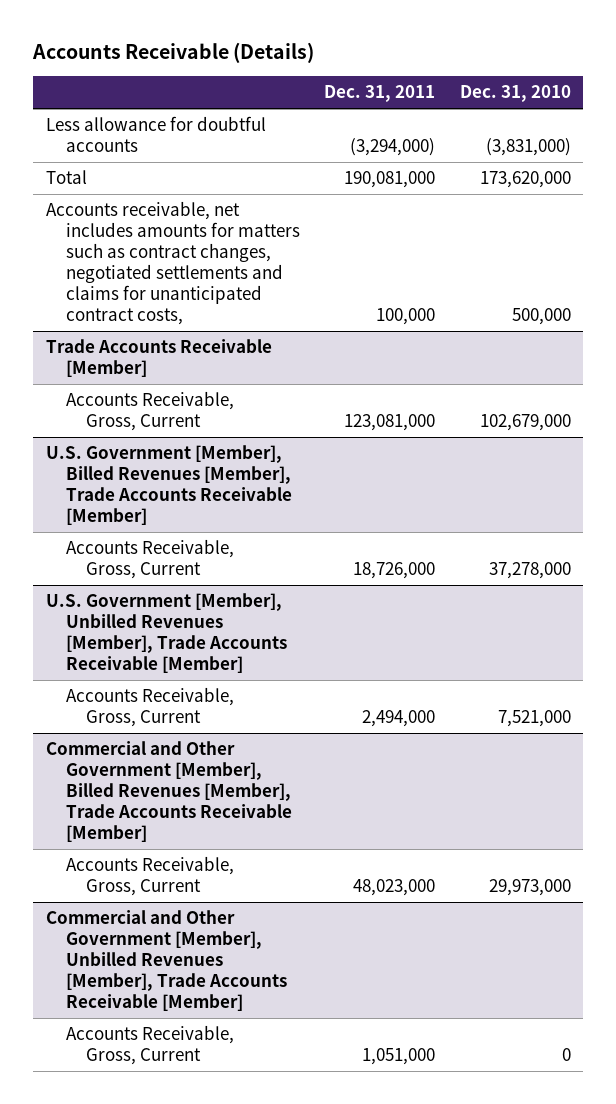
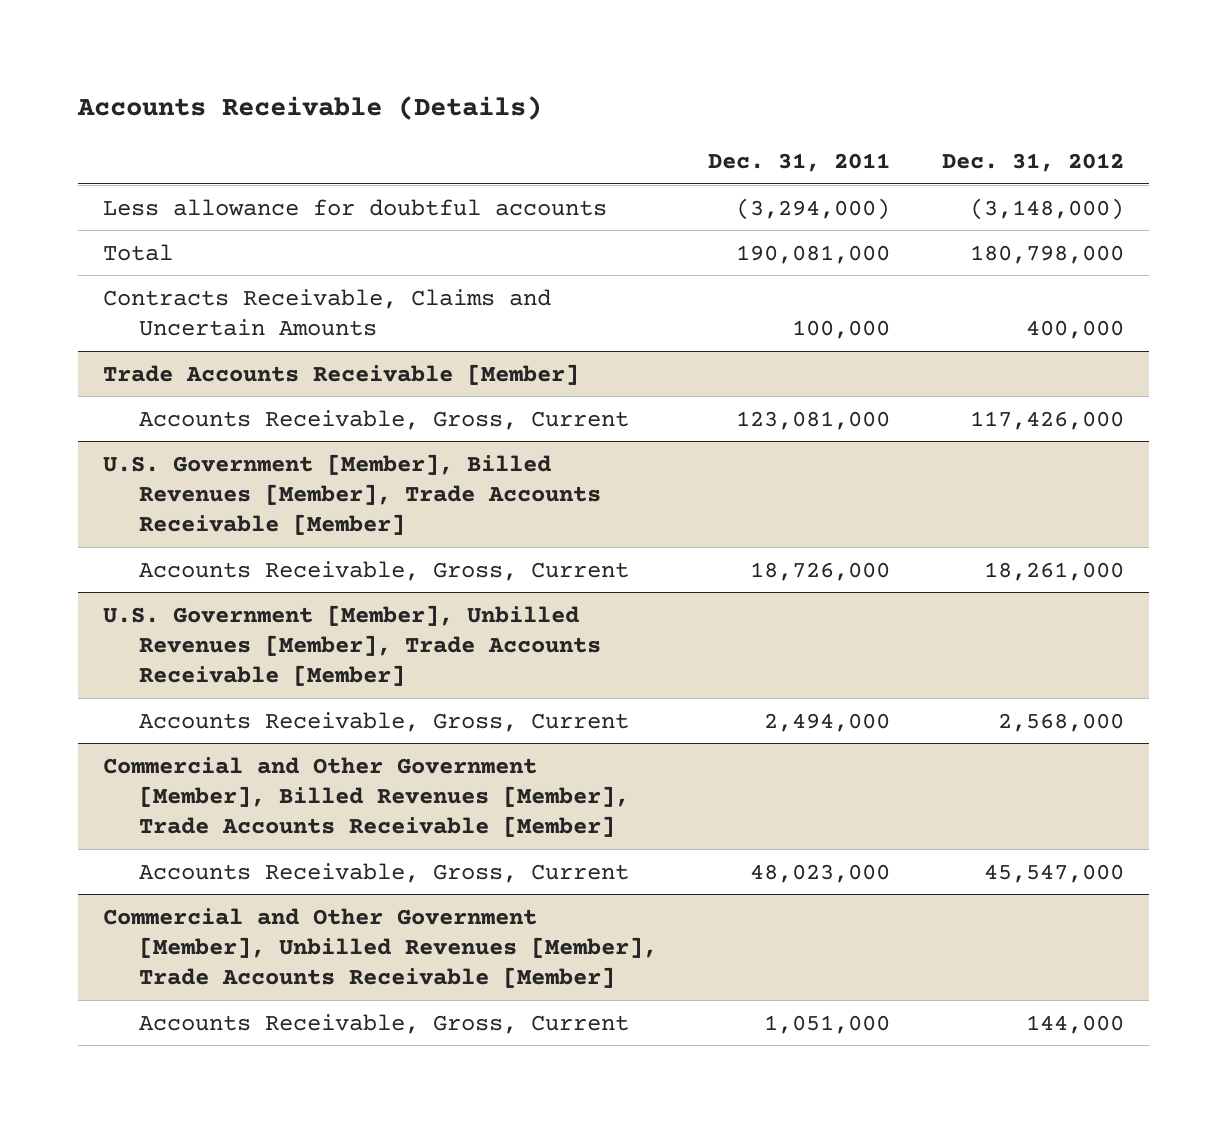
[459,85,571,103] Dec. 31, 2010 -> none
none -> [941,152,1124,172] Dec. 31, 2012
[45,201,300,325] Accounts receivable, net includes amounts for matters such as contract changes, negotiated settlements and claims for unanticipated contract costs, -> none
none -> [103,288,552,336] Contracts Receivable, Claims and Uncertain Amounts

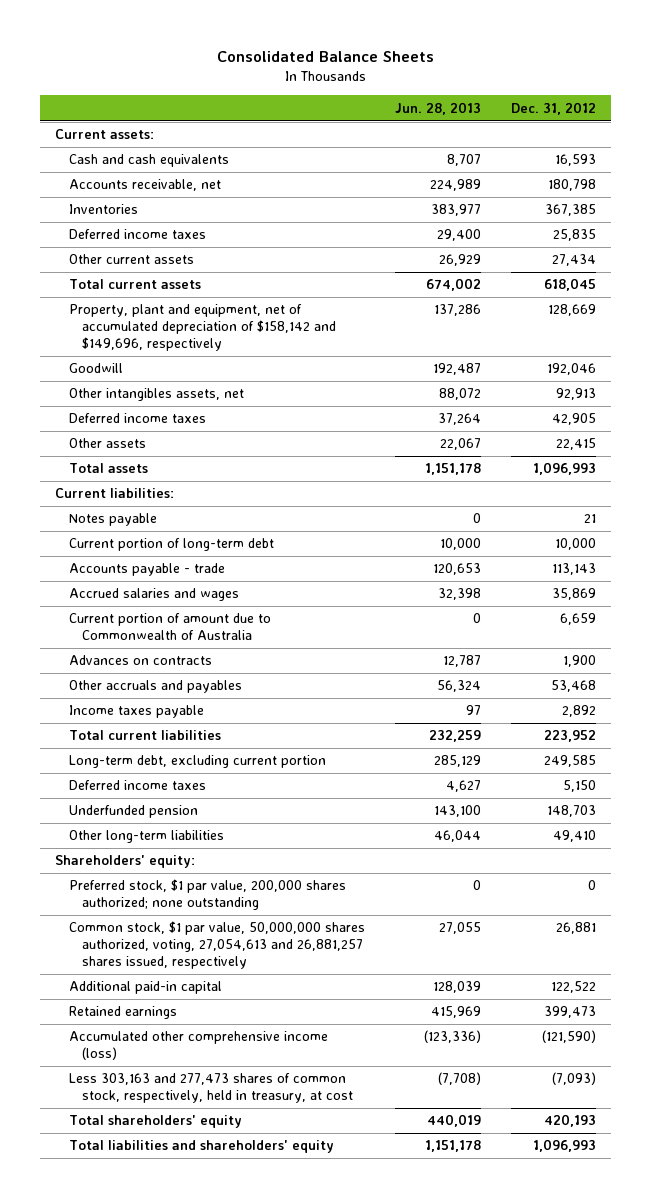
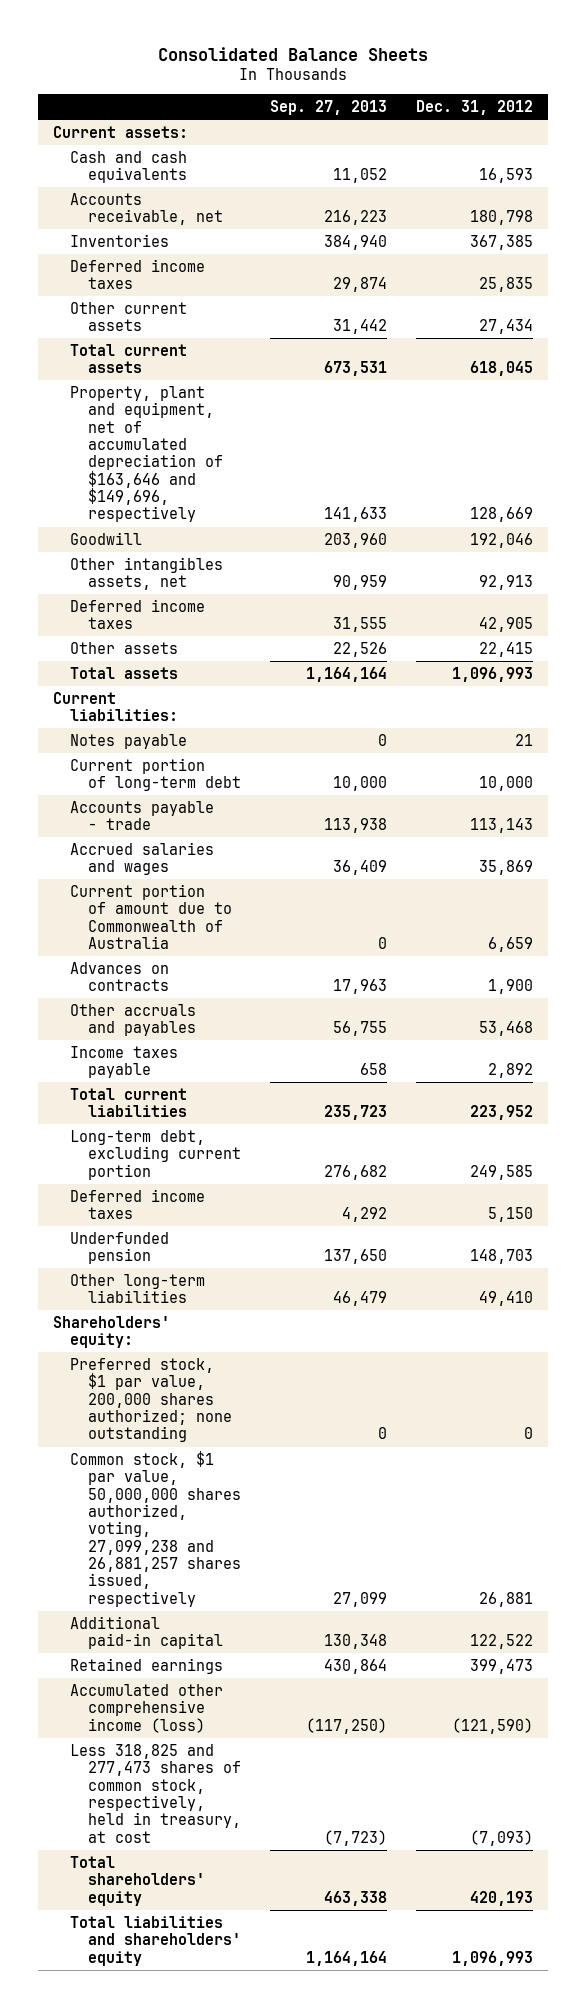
[394,101,481,115] Jun. 28, 2013 -> none
none -> [269,99,387,115] Sep. 27, 2013
[68,304,336,351] Property, plant and equipment, net of accumulated depreciation of $158,142 and $149,696, respectively -> [70,385,223,523] Property, plant and equipment, net of accumulated depreciation of $163,646 and $149,696, respectively
[68,921,365,969] Common stock, $1 par value, 50,000,000 shares authorized, voting, 27,054,613 and 26,881,257 shares issued, respectively -> [70,1450,241,1607] Common stock, $1 par value, 50,000,000 shares authorized, voting, 27,099,238 and 26,881,257 shares issued, respectively
[68,1073,353,1104] Less 303,163 and 277,473 shares of common stock, respectively, held in treasury, at cost -> [70,1743,241,1843] Less 318,825 and 277,473 shares of common stock, respectively, held in treasury, at cost

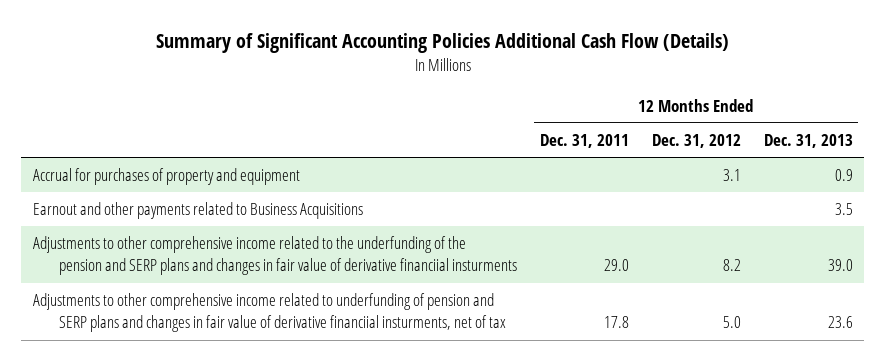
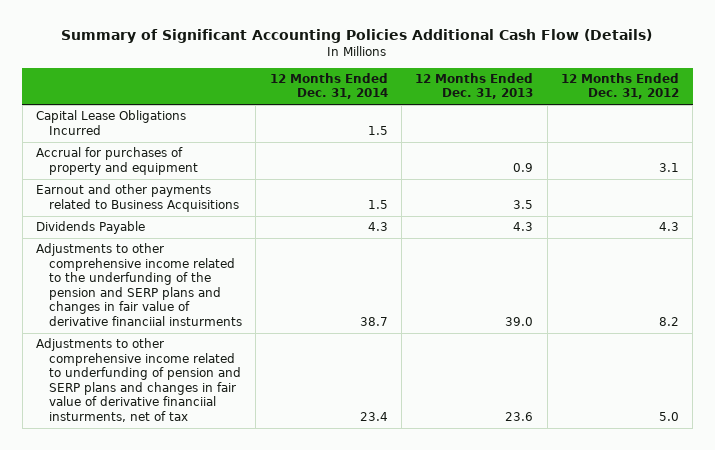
[539,134,629,149] Dec. 31, 2011 -> none
none -> [269,72,388,100] 12 Months Ended Dec. 31, 2014
none -> [35,110,186,135] Capital Lease Obligations Incurred
none -> [35,221,145,235] Dividends Payable

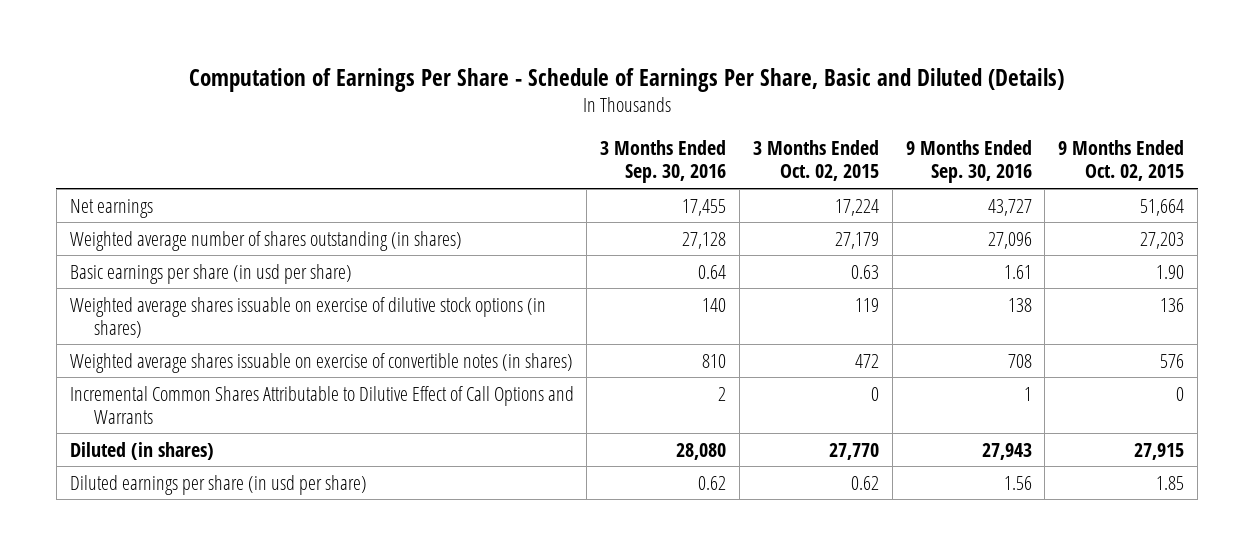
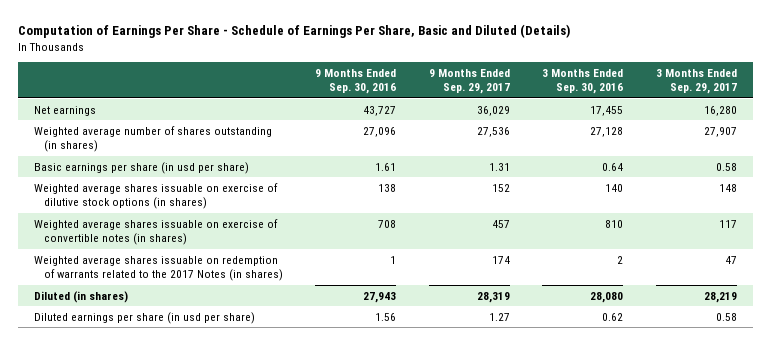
[752,140,879,182] 3 Months Ended Oct. 02, 2015 -> none
[1058,140,1185,182] 9 Months Ended Oct. 02, 2015 -> none
none -> [428,68,510,95] 9 Months Ended Sep. 29, 2017
none -> [655,68,737,95] 3 Months Ended Sep. 29, 2017
[69,385,574,424] Incremental Common Shares Attributable to Dilutive Effect of Call Options and Warrants -> [34,255,283,282] Weighted average shares issuable on redemption of warrants related to the 2017 Notes (in shares)

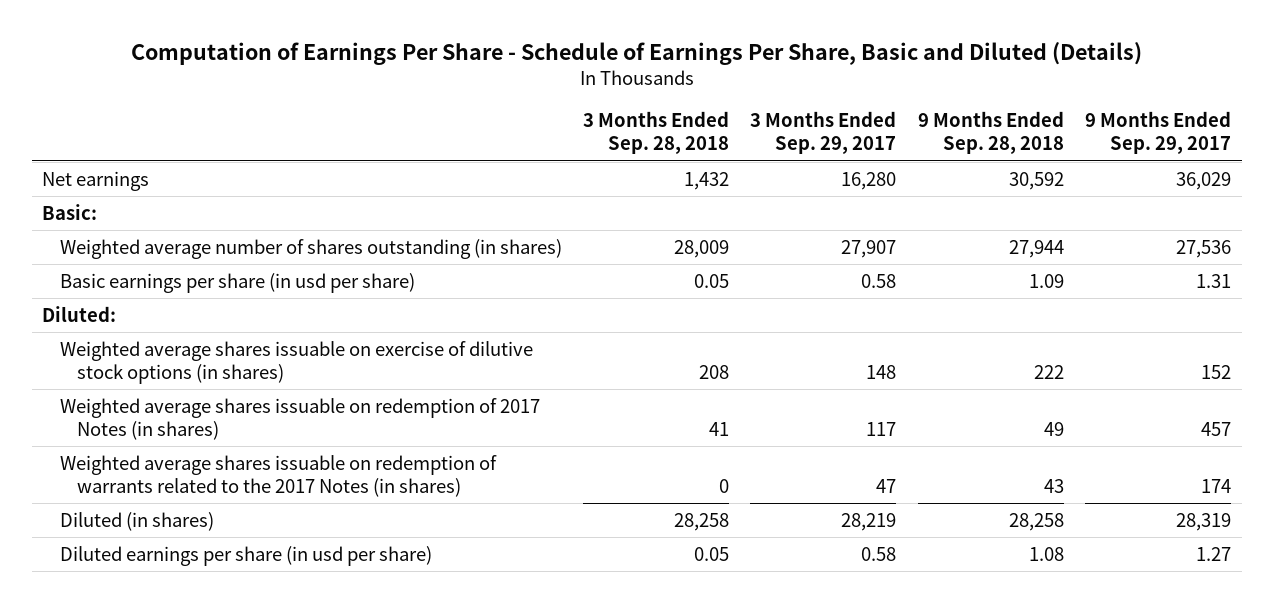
[315,68,397,95] 9 Months Ended Sep. 30, 2016 -> none
[542,68,624,95] 3 Months Ended Sep. 30, 2016 -> none
none -> [583,111,730,155] 3 Months Ended Sep. 28, 2018
none -> [917,111,1064,155] 9 Months Ended Sep. 28, 2018
none -> [42,203,98,220] Basic:
none -> [42,305,117,322] Diluted:
[34,218,279,246] Weighted average shares issuable on exercise of convertible notes (in shares) -> [59,397,540,440] Weighted average shares issuable on redemption of 2017 Notes (in shares)

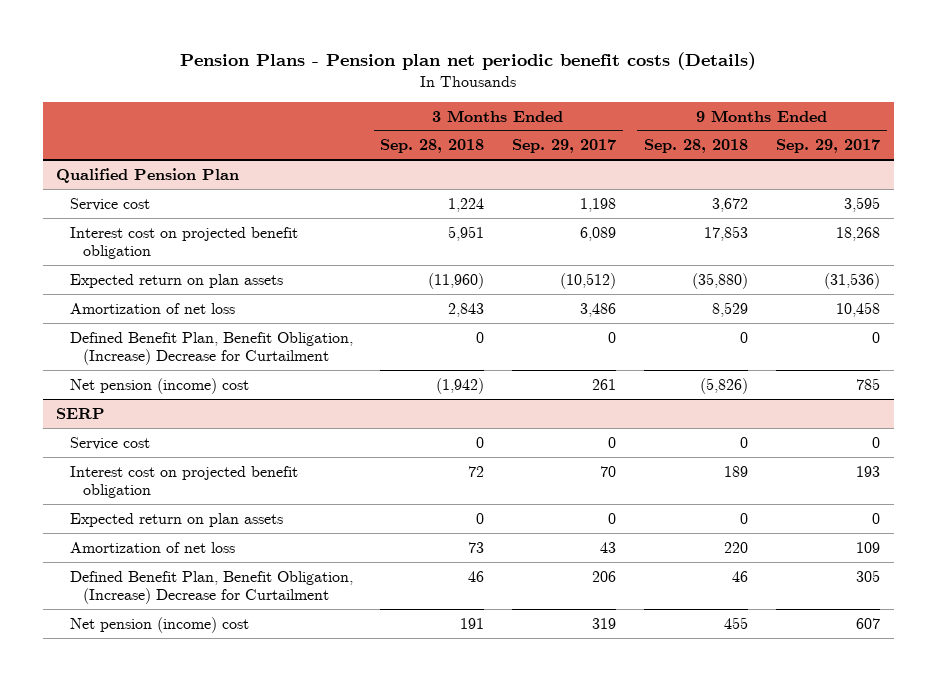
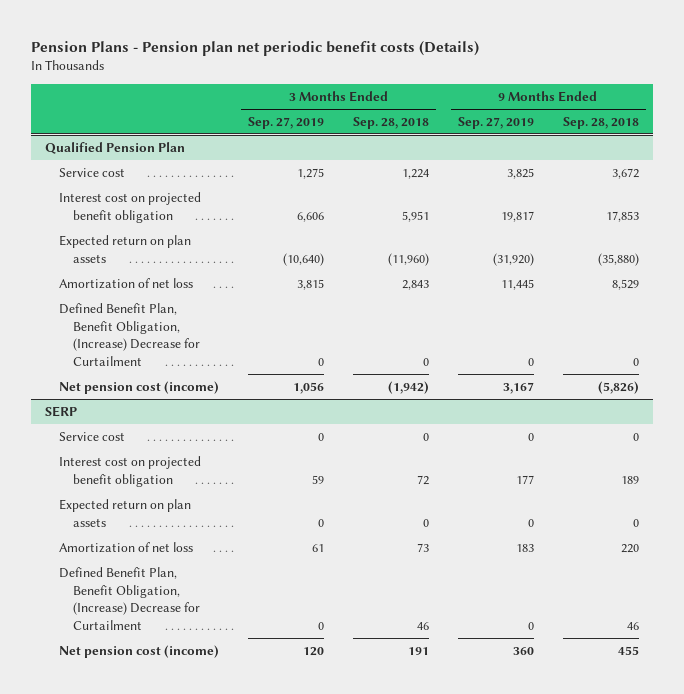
[512,139,617,154] Sep. 29, 2017 -> none
[775,139,880,154] Sep. 29, 2017 -> none
none -> [248,116,325,129] Sep. 27, 2019
none -> [457,116,534,129] Sep. 27, 2019
[69,377,249,394] Net pension (income) cost -> [59,380,220,394] Net pension cost (income)
[69,616,249,633] Net pension (income) cost -> [59,644,220,658] Net pension cost (income)

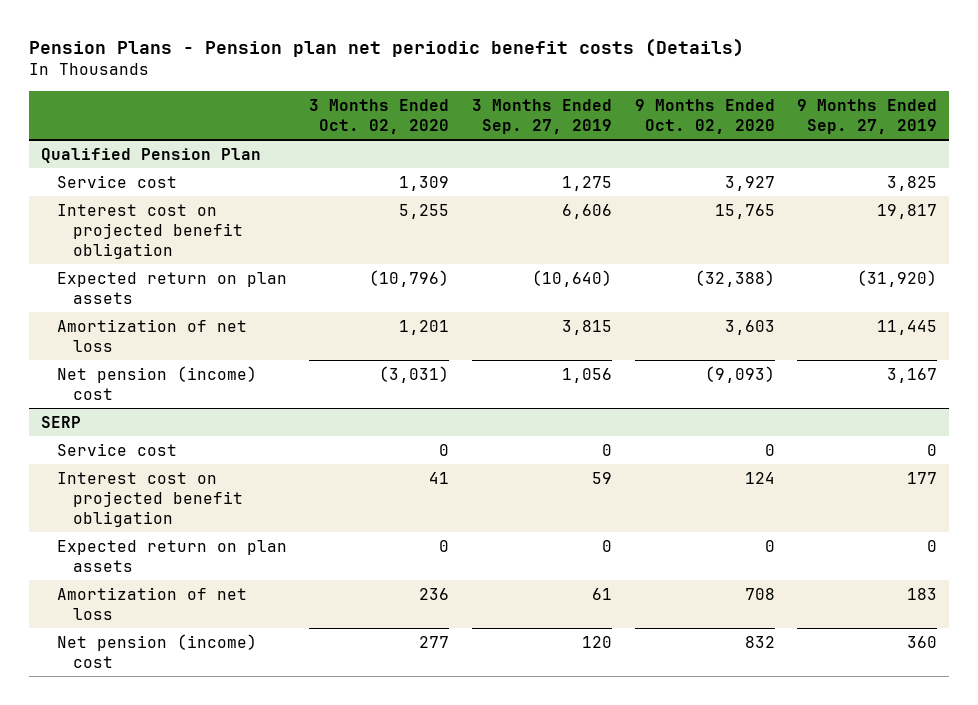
[353,116,430,129] Sep. 28, 2018 -> none
[562,116,639,129] Sep. 28, 2018 -> none
none -> [309,98,450,134] 3 Months Ended Oct. 02, 2020
none -> [634,98,775,134] 9 Months Ended Oct. 02, 2020
[59,302,201,366] Defined Benefit Plan, Benefit Obligation, (Increase) Decrease for Curtailment -> none
[59,380,220,394] Net pension cost (income) -> [56,365,257,400] Net pension (income) cost
[59,566,201,630] Defined Benefit Plan, Benefit Obligation, (Increase) Decrease for Curtailment -> none
[59,644,220,658] Net pension cost (income) -> [56,633,257,668] Net pension (income) cost

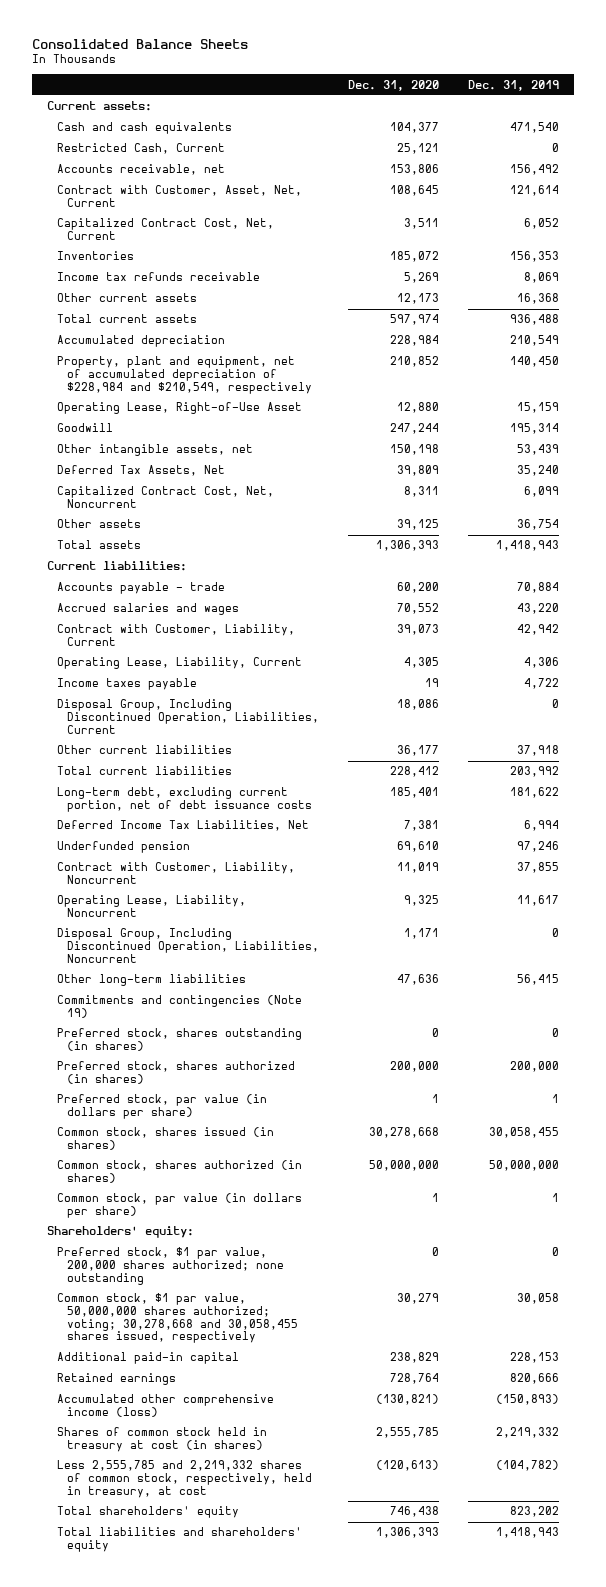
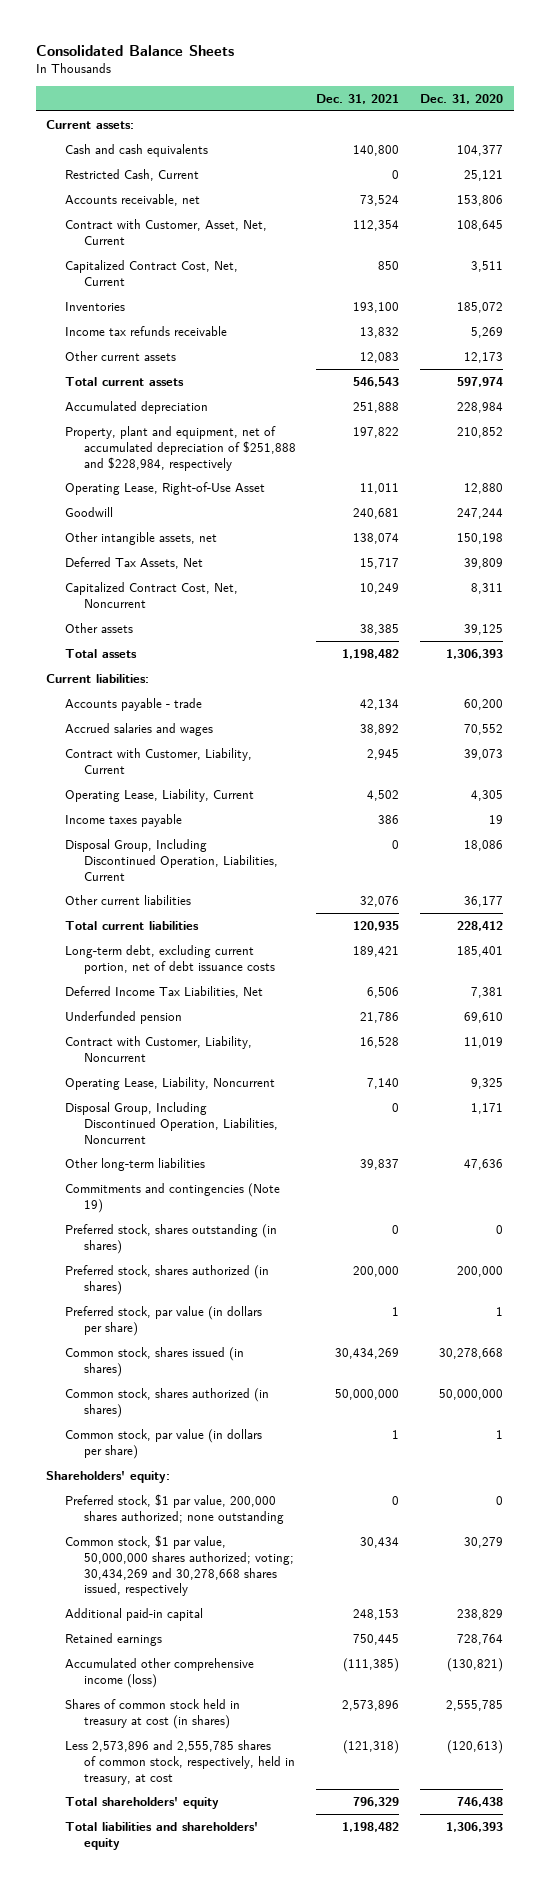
[468,79,560,91] Dec. 31, 2019 -> none
none -> [316,93,400,104] Dec. 31, 2021
[56,356,312,394] Property, plant and equipment, net of accumulated depreciation of $228,984 and $210,549, respectively -> [64,425,296,471] Property, plant and equipment, net of accumulated depreciation of $251,888 and $228,984, respectively
[56,1293,298,1344] Common stock, $1 par value, 50,000,000 shares authorized; voting; 30,278,668 and 30,058,455 shares issued, respectively -> [64,1534,294,1597] Common stock, $1 par value, 50,000,000 shares authorized; voting; 30,434,269 and 30,278,668 shares issued, respectively
[56,1460,312,1498] Less 2,555,785 and 2,219,332 shares of common stock, respectively, held in treasury, at cost -> [64,1739,295,1785] Less 2,573,896 and 2,555,785 shares of common stock, respectively, held in treasury, at cost

